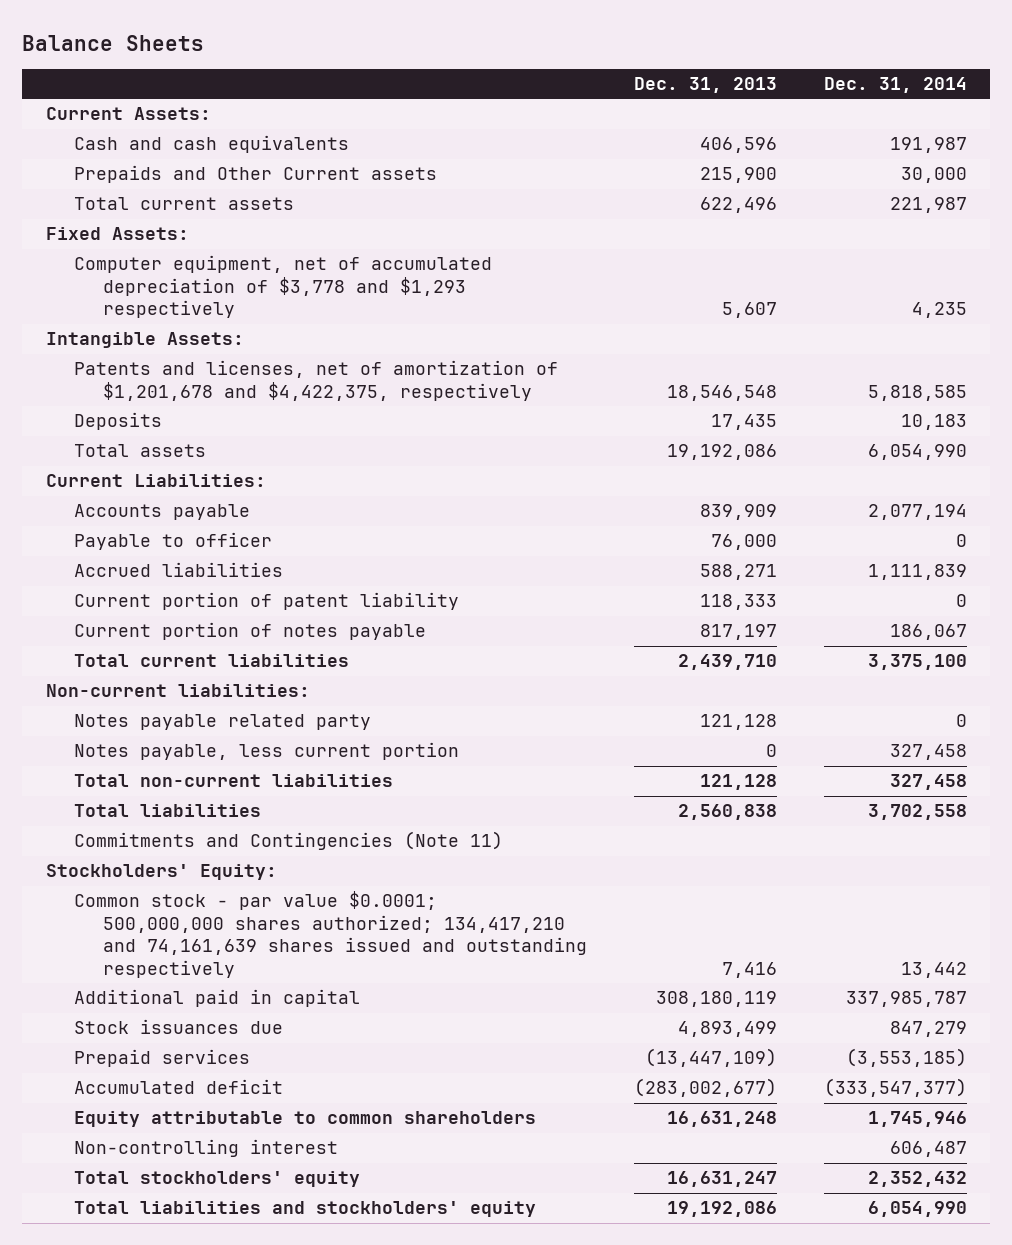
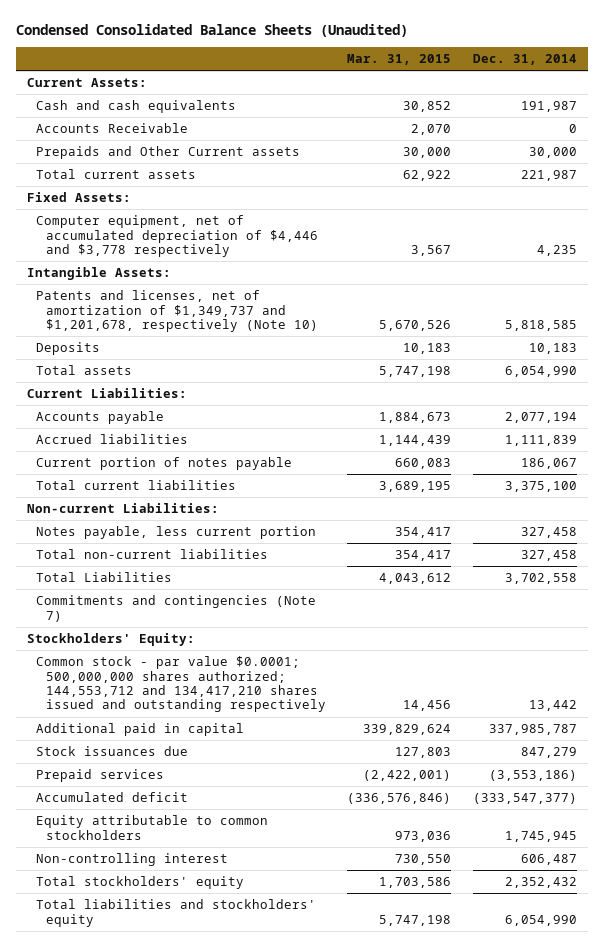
[22,34,205,51] Balance Sheets -> [15,23,408,37] Condensed Consolidated Balance Sheets (Unaudited)
[633,77,777,94] Dec. 31, 2013 -> none
none -> [347,54,452,66] Mar. 31, 2015
none -> [36,123,189,134] Accounts Receivable
[74,255,493,319] Computer equipment, net of accumulated depreciation of $3,778 and $1,293 respectively -> [36,215,318,258] Computer equipment, net of accumulated depreciation of $4,446 and $3,778 respectively
[74,360,559,401] Patents and licenses, net of amortization of $1,201,678 and $4,422,375, respectively -> [36,290,318,333] Patents and licenses, net of amortization of $1,349,737 and $1,201,678, respectively (Note 10)
[74,532,273,551] Payable to officer -> none
[74,592,460,611] Current portion of patent liability -> none
[74,714,372,731] Notes payable related party -> none
[45,684,310,698] Non-current liabilities: -> [26,503,219,514] Non-current Liabilities:
[74,804,262,818] Total liabilities -> [36,572,173,583] Total Liabilities
[74,831,504,851] Commitments and Contingencies (Note 11) -> [36,595,317,622] Commitments and contingencies (Note 7)
[74,891,587,978] Common stock - par value $0.0001; 500,000,000 shares authorized; 134,417,210 and 74,161,639 shares issued and outstanding respectively -> [36,656,326,713] Common stock - par value $0.0001; 500,000,000 shares authorized; 144,553,712 and 134,417,210 shares issued and outstanding respectively
[845,1048,967,1068] (3,553,185) -> [489,770,578,782] (3,553,186)
[74,1111,537,1128] Equity attributable to common shareholders -> [36,815,269,840] Equity attributable to common stockholders
[867,1111,967,1128] 1,745,946 -> [505,830,578,842] 1,745,945

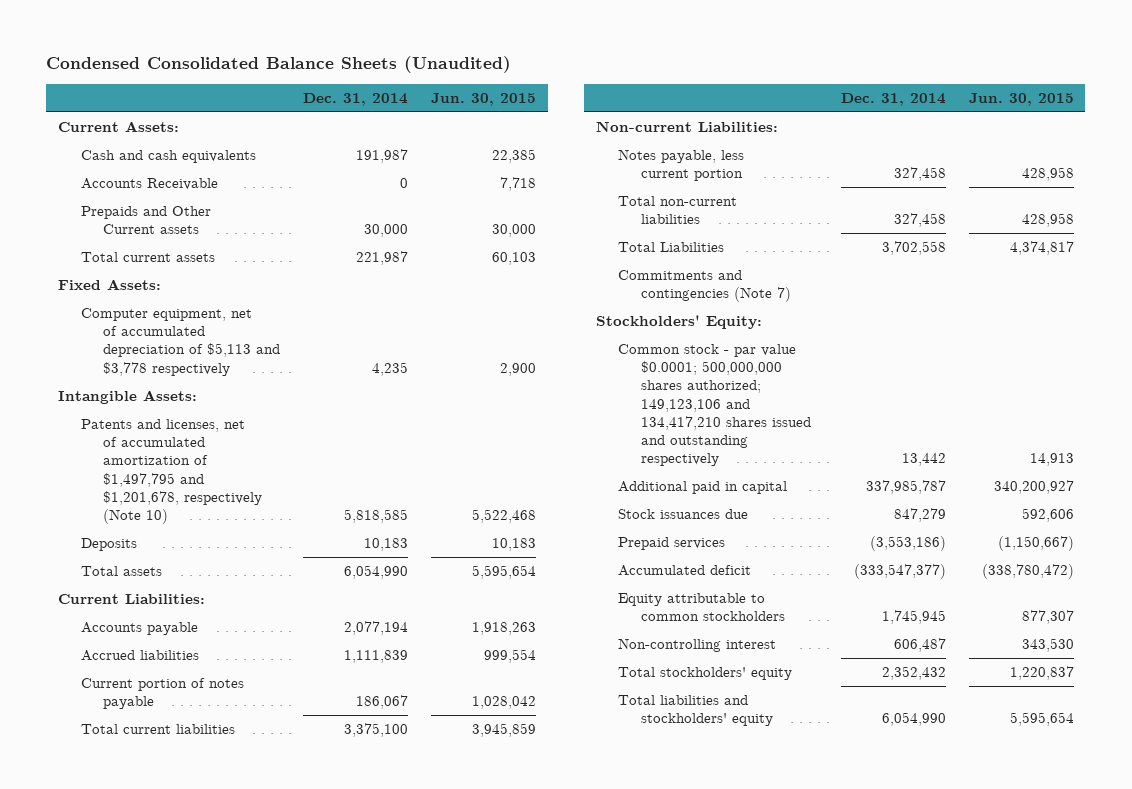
[347,54,452,66] Mar. 31, 2015 -> none
none -> [431,92,537,106] Jun. 30, 2015
[36,215,318,258] Computer equipment, net of accumulated depreciation of $4,446 and $3,778 respectively -> [80,308,281,376] Computer equipment, net of accumulated depreciation of $5,113 and $3,778 respectively
[36,290,318,333] Patents and licenses, net of amortization of $1,349,737 and $1,201,678, respectively (Note 10) -> [80,419,263,525] Patents and licenses, net of accumulated amortization of $1,497,795 and $1,201,678, respectively (Note 10)
[36,656,326,713] Common stock - par value $0.0001; 500,000,000 shares authorized; 144,553,712 and 134,417,210 shares issued and outstanding respectively -> [618,344,812,467] Common stock - par value $0.0001; 500,000,000 shares authorized; 149,123,106 and 134,417,210 shares issued and outstanding respectively

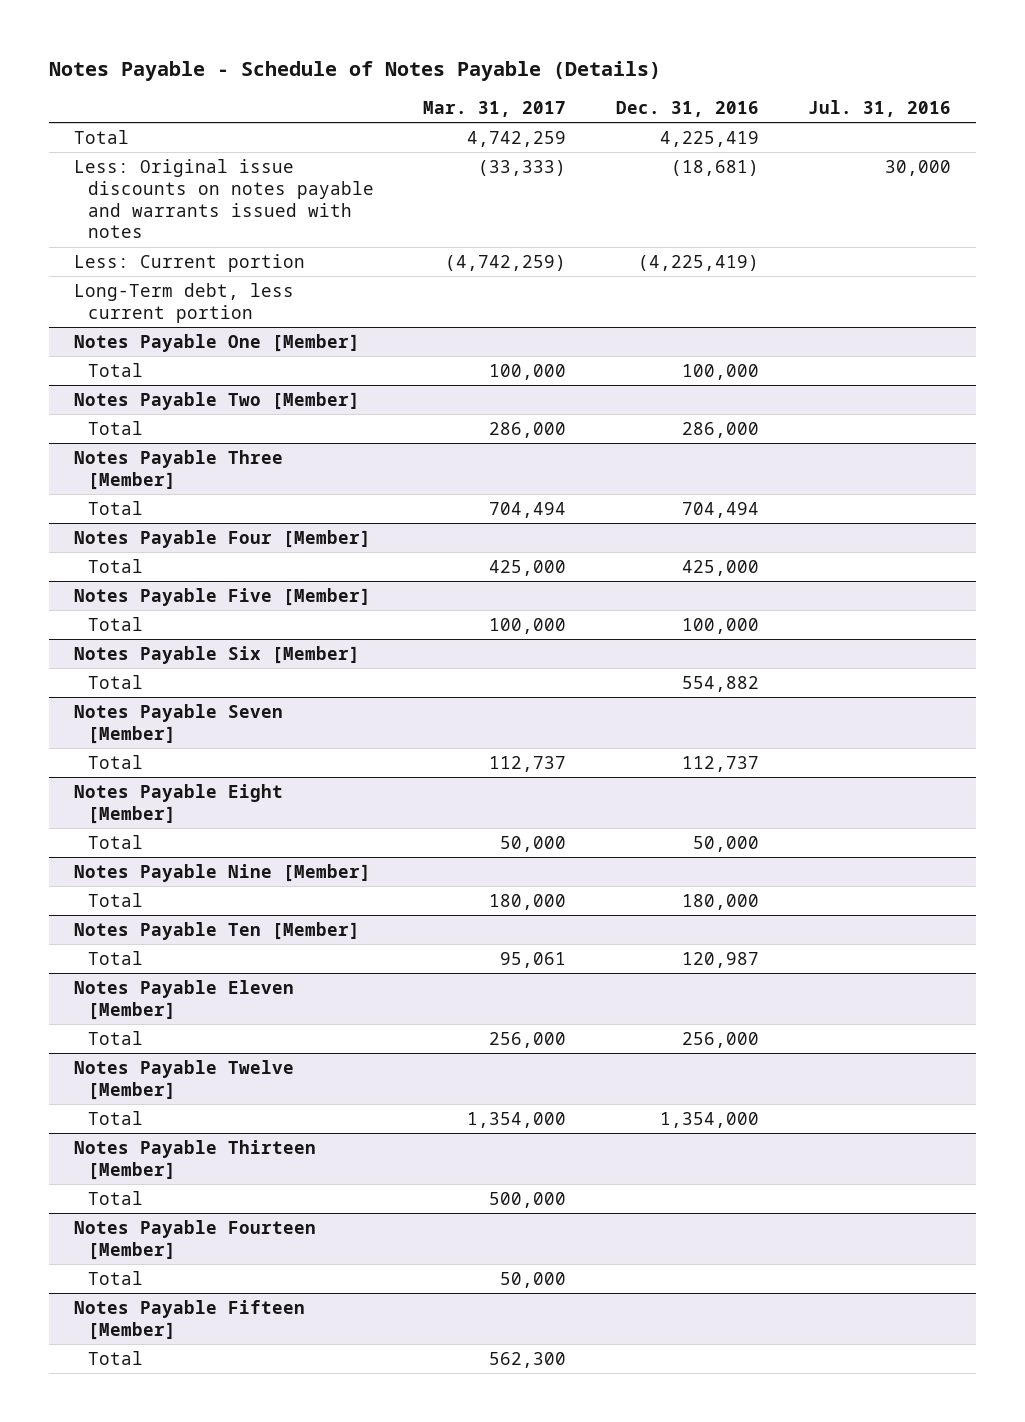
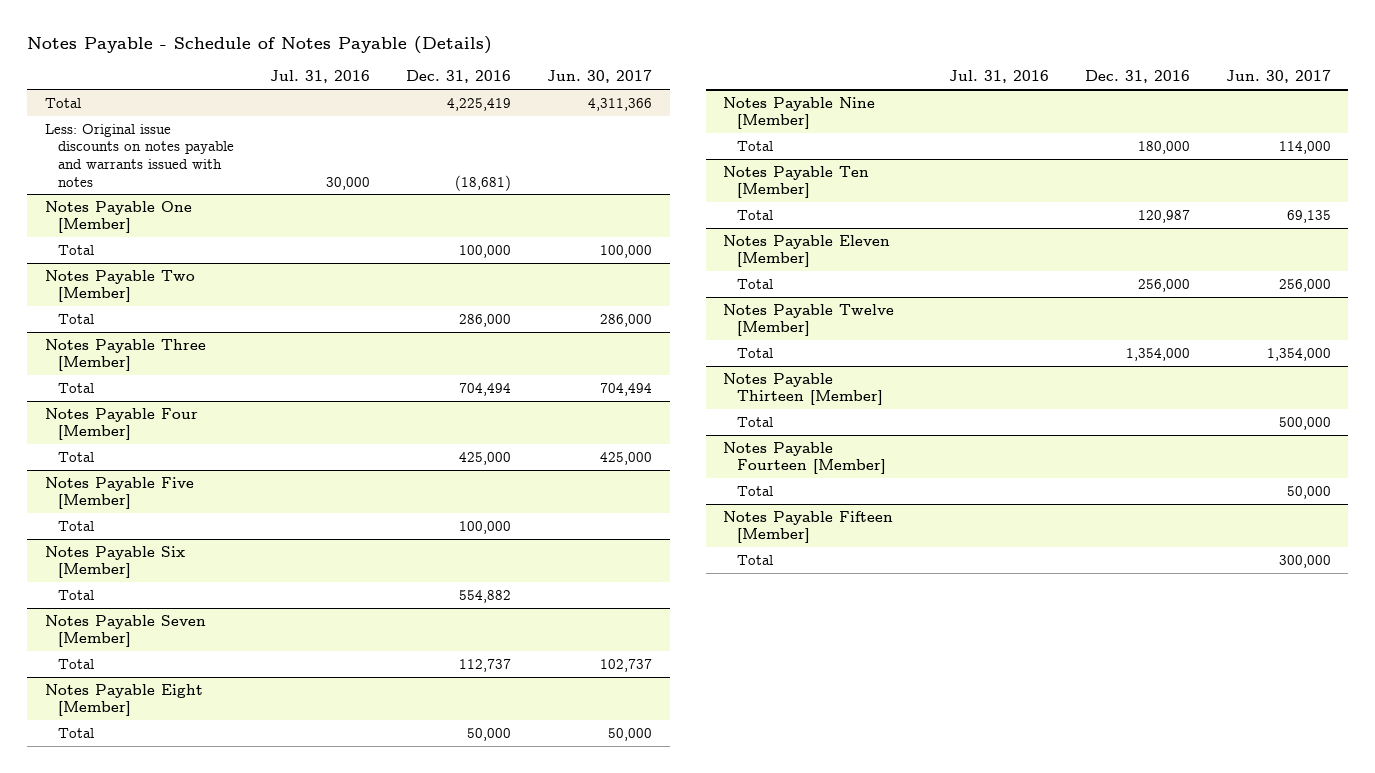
[423,100,567,117] Mar. 31, 2017 -> none
none -> [546,70,652,84] Jun. 30, 2017
[73,253,305,272] Less: Current portion -> none
[73,282,294,323] Long-Term debt, less current portion -> none

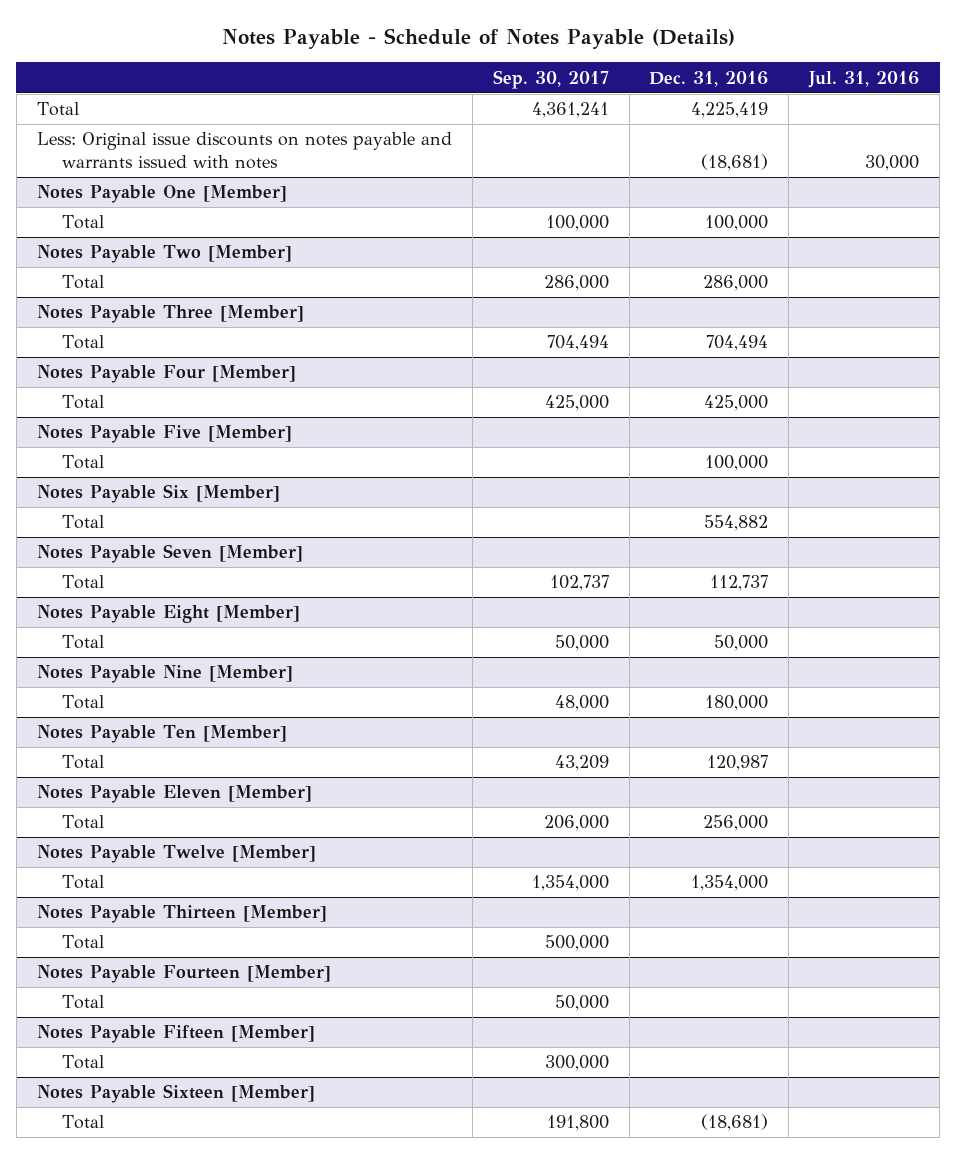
[546,70,652,84] Jun. 30, 2017 -> none
none -> [492,69,609,89] Sep. 30, 2017
none -> [36,1084,315,1104] Notes Payable Sixteen [Member]
none -> [61,1115,104,1130] Total

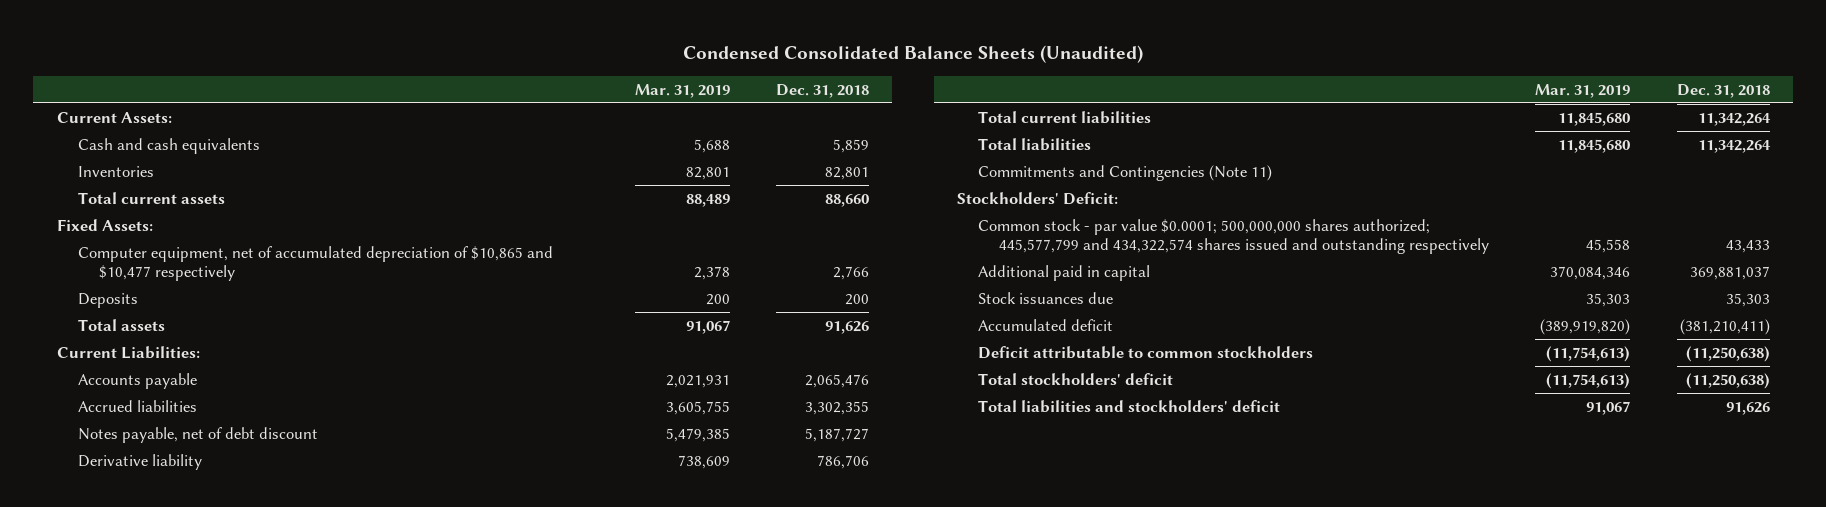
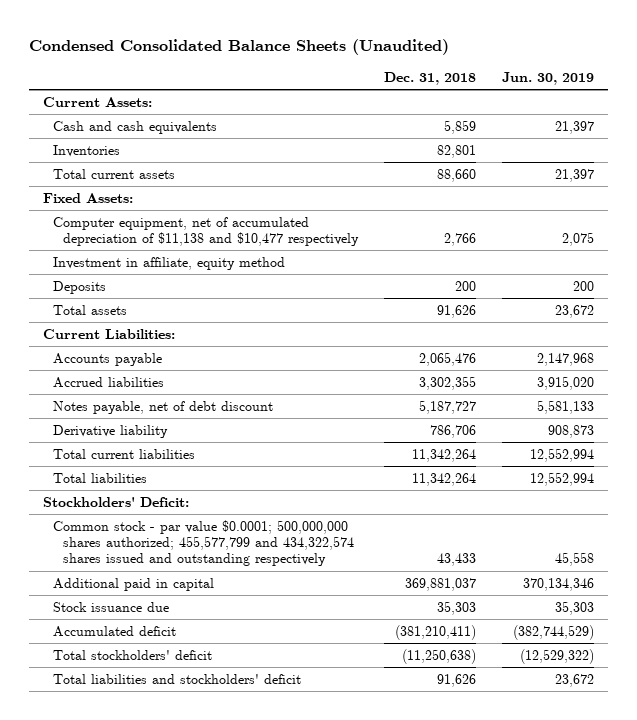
[634,83,730,98] Mar. 31, 2019 -> none
none -> [502,71,595,85] Jun. 30, 2019
[77,245,553,282] Computer equipment, net of accumulated depreciation of $10,865 and $10,477 respectively -> [52,216,359,247] Computer equipment, net of accumulated depreciation of $11,138 and $10,477 respectively
none -> [52,256,285,270] Investment in affiliate, equity method
[978,164,1273,181] Commitments and Contingencies (Note 11) -> none
[978,218,1490,255] Common stock - par value $0.0001; 500,000,000 shares authorized; 445,577,799 and 434,322,574 shares issued and outstanding respectively -> [52,519,354,567] Common stock - par value $0.0001; 500,000,000 shares authorized; 455,577,799 and 434,322,574 shares issued and outstanding respectively
[978,291,1114,304] Stock issuances due -> [52,601,169,612] Stock issuance due
[978,345,1314,359] Deficit attributable to common stockholders -> none

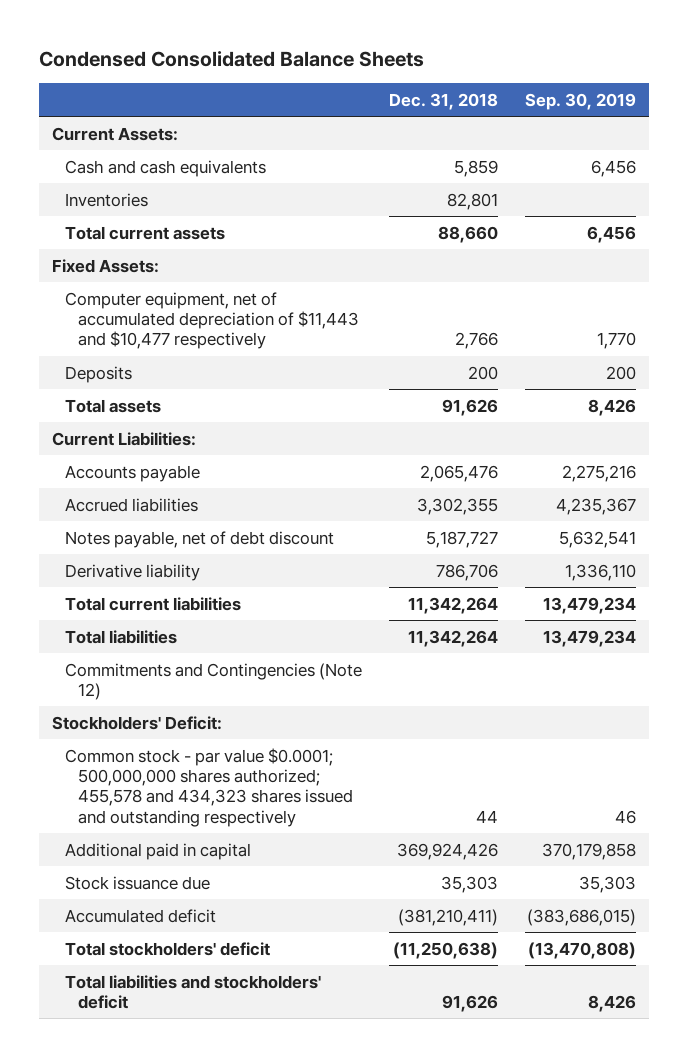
[29,38,450,55] Condensed Consolidated Balance Sheets (Unaudited) -> [39,50,425,67] Condensed Consolidated Balance Sheets
[502,71,595,85] Jun. 30, 2019 -> none
none -> [524,92,636,110] Sep. 30, 2019
[52,256,285,270] Investment in affiliate, equity method -> none
[52,216,359,247] Computer equipment, net of accumulated depreciation of $11,138 and $10,477 respectively -> [65,291,360,350] Computer equipment, net of accumulated depreciation of $11,443 and $10,477 respectively
none -> [65,662,363,700] Commitments and Contingencies (Note 12)
[52,519,354,567] Common stock - par value $0.0001; 500,000,000 shares authorized; 455,577,799 and 434,322,574 shares issued and outstanding respectively -> [65,747,354,827] Common stock - par value $0.0001; 500,000,000 shares authorized; 455,578 and 434,323 shares issued and outstanding respectively
[437,553,477,567] 43,433 -> [476,809,499,823] 44
[405,577,477,591] 369,881,037 -> [397,842,499,860] 369,924,426

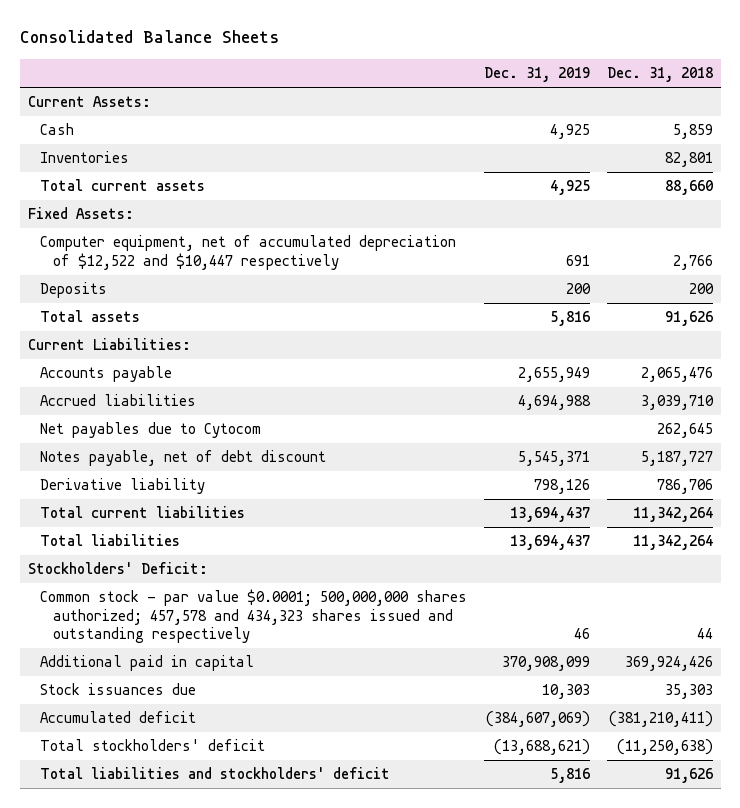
[39,50,425,67] Condensed Consolidated Balance Sheets -> [19,30,279,44] Consolidated Balance Sheets
[524,92,636,110] Sep. 30, 2019 -> none
none -> [483,67,590,83] Dec. 31, 2019
[65,159,267,177] Cash and cash equivalents -> [40,123,75,136] Cash
[65,291,360,350] Computer equipment, net of accumulated depreciation of $11,443 and $10,477 respectively -> [40,235,457,270] Computer equipment, net of accumulated depreciation of $12,522 and $10,447 respectively
[417,497,499,515] 3,302,355 -> [640,395,714,411] 3,039,710
none -> [40,422,262,439] Net payables due to Cytocom
[65,662,363,700] Commitments and Contingencies (Note 12) -> none
[65,747,354,827] Common stock - par value $0.0001; 500,000,000 shares authorized; 455,578 and 434,323 shares issued and outstanding respectively -> [40,589,468,644] Common stock - par value $0.0001; 500,000,000 shares authorized; 457,578 and 434,323 shares issued and outstanding respectively
[65,875,211,890] Stock issuance due -> [40,683,197,696] Stock issuances due

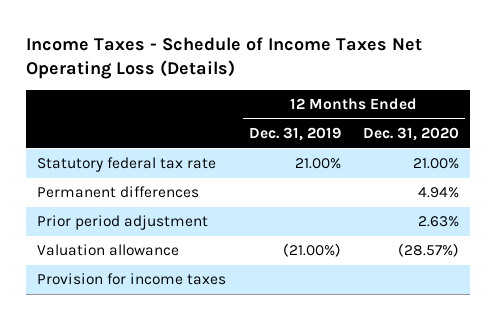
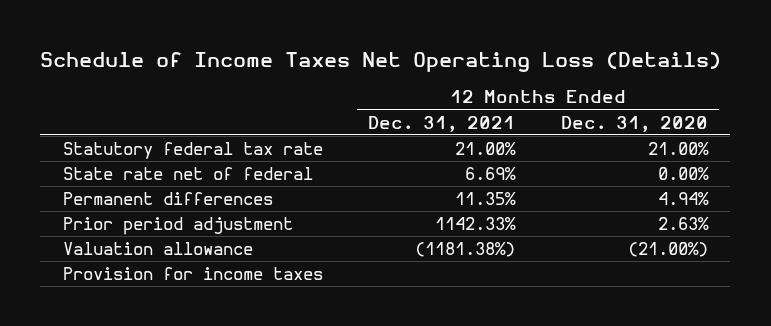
[25,37,422,80] Income Taxes - Schedule of Income Taxes Net Operating Loss (Details) -> [40,52,722,73] Schedule of Income Taxes Net Operating Loss (Details)
[248,127,341,142] Dec. 31, 2019 -> none
none -> [368,115,516,132] Dec. 31, 2021
none -> [63,167,314,181] State rate net of federal
[398,243,460,258] (28.57%) -> [627,242,708,258] (21.00%)

